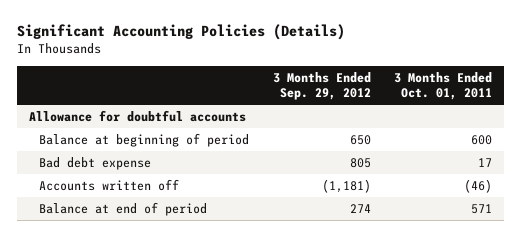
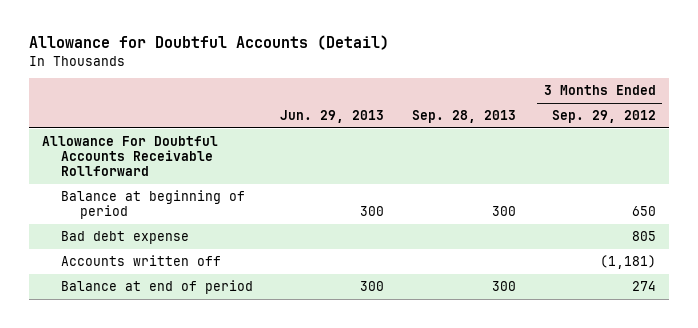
[17,24,346,41] Significant Accounting Policies (Details) -> [28,35,389,51] Allowance for Doubtful Accounts (Detail)
[394,71,493,101] 3 Months Ended Oct. 01, 2011 -> none
none -> [280,110,385,124] Jun. 29, 2013
none -> [411,110,516,124] Sep. 28, 2013
[28,109,246,122] Allowance for doubtful accounts -> [42,135,219,176] Allowance For Doubtful Accounts Receivable Rollforward

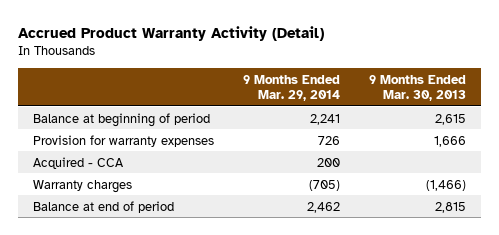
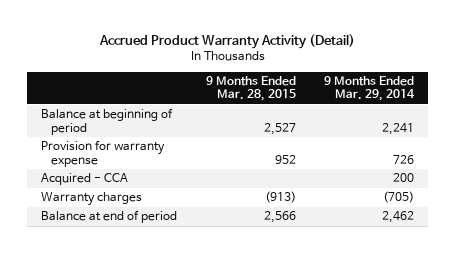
[369,74,467,102] 9 Months Ended Mar. 30, 2013 -> none
none -> [205,76,296,102] 9 Months Ended Mar. 28, 2015
[32,134,214,147] Provision for warranty expenses -> [41,140,166,167] Provision for warranty expense

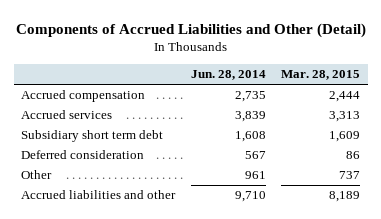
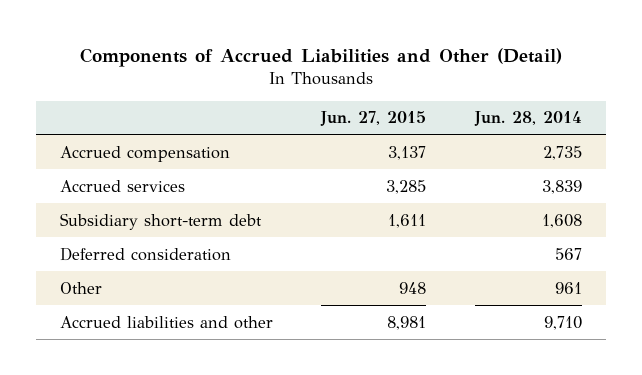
[281,70,361,81] Mar. 28, 2015 -> none
none -> [320,111,427,127] Jun. 27, 2015
[21,130,164,143] Subsidiary short term debt -> [59,212,262,230] Subsidiary short-term debt

